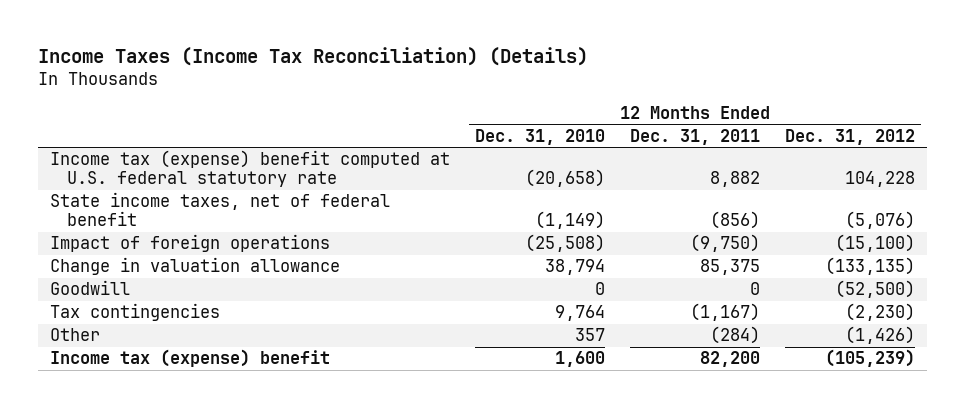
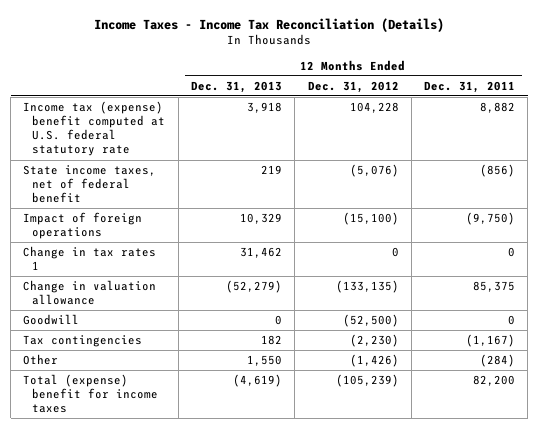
[38,47,589,67] Income Taxes (Income Tax Reconciliation) (Details) -> [94,17,445,32] Income Taxes - Income Tax Reconciliation (Details)
[475,128,606,145] Dec. 31, 2010 -> none
none -> [190,80,282,93] Dec. 31, 2013
none -> [23,246,157,271] Change in tax rates 1
[50,349,331,368] Income tax (expense) benefit -> [23,374,159,414] Total (expense) benefit for income taxes

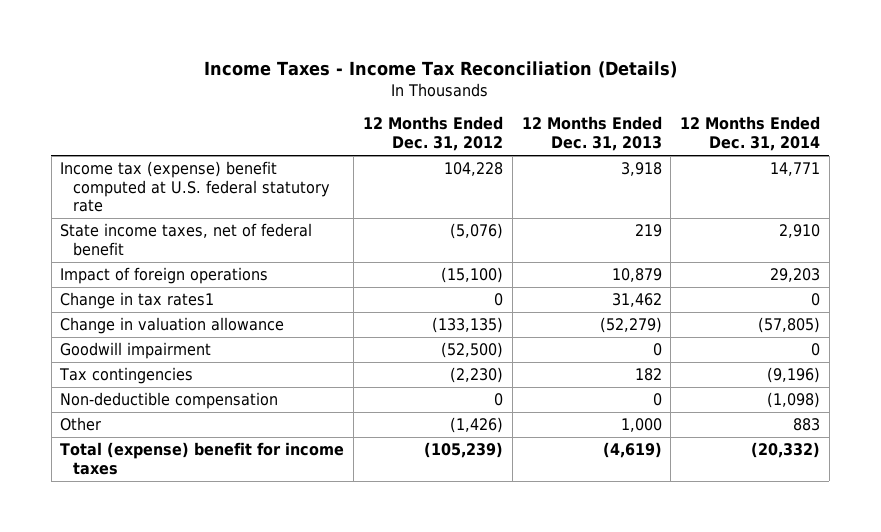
[424,80,516,93] Dec. 31, 2011 -> none
none -> [680,116,821,151] 12 Months Ended Dec. 31, 2014
[239,213,282,225] 10,329 -> [611,268,662,283] 10,879
[23,246,157,271] Change in tax rates 1 -> [60,292,215,310] Change in tax rates1
[23,314,80,326] Goodwill -> [60,342,212,360] Goodwill impairment
none -> [60,392,279,410] Non-deductible compensation
[246,355,282,367] 1,550 -> [620,418,662,433] 1,000

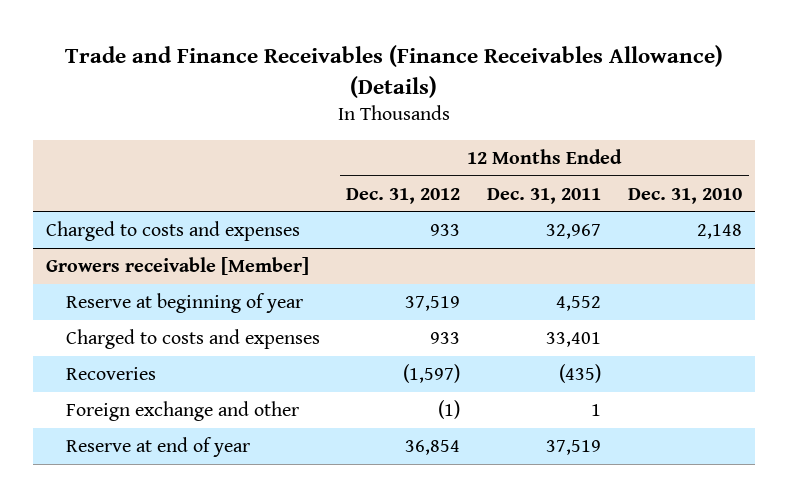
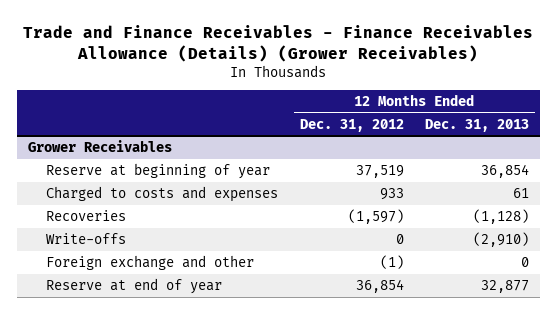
[65,45,724,98] Trade and Finance Receivables (Finance Receivables Allowance) (Details) -> [23,24,534,62] Trade and Finance Receivables - Finance Receivables Allowance (Details) (Grower Receivables)
[487,187,602,204] Dec. 31, 2011 -> none
[627,187,742,204] Dec. 31, 2010 -> none
none -> [425,118,530,132] Dec. 31, 2013
[46,220,301,241] Charged to costs and expenses -> none
[46,256,310,275] Growers receivable [Member] -> none
none -> [27,140,172,153] Grower Receivables
none -> [46,233,127,245] Write-offs

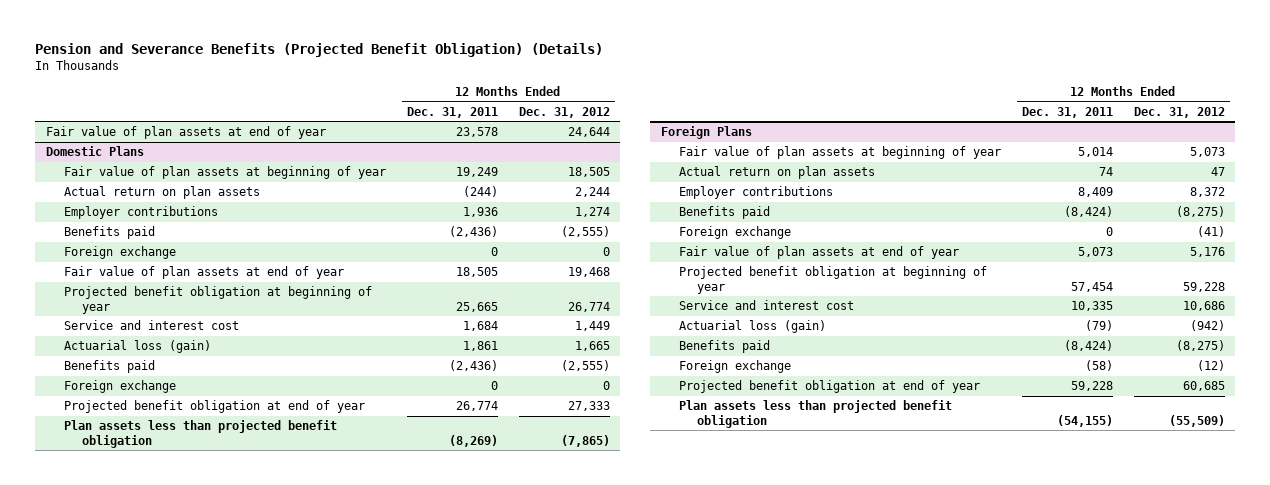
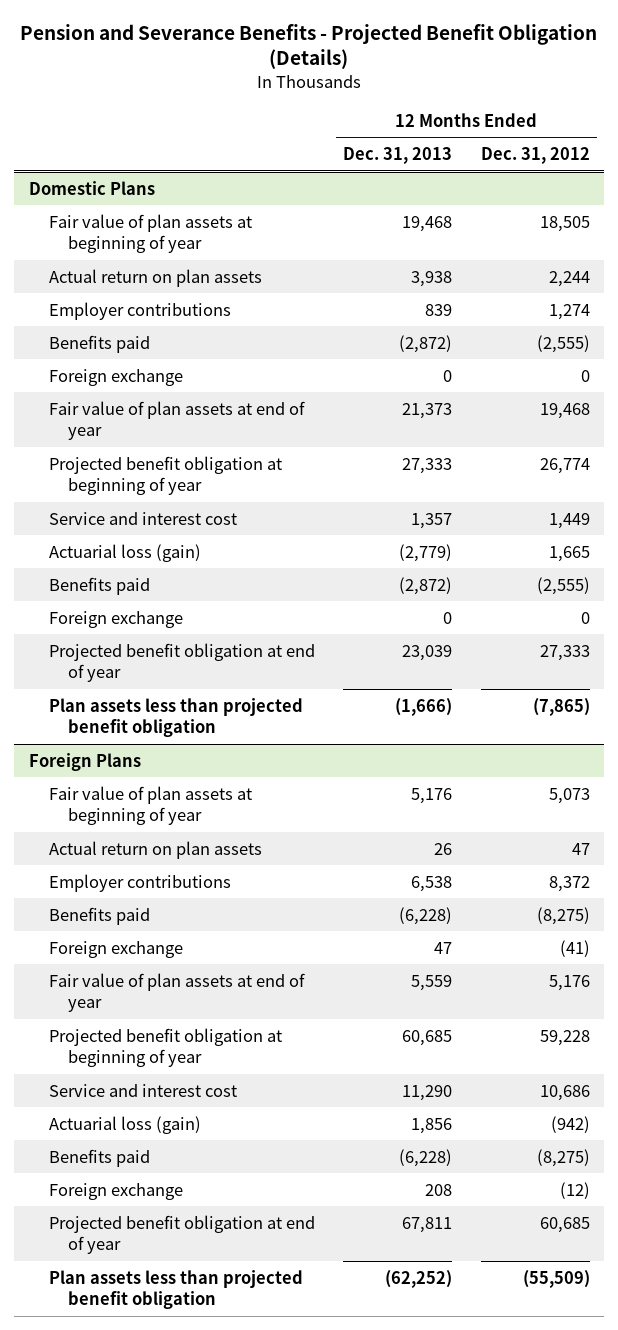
[35,42,604,57] Pension and Severance Benefits (Projected Benefit Obligation) (Details) -> [20,23,598,70] Pension and Severance Benefits - Projected Benefit Obligation (Details)
[406,106,498,118] Dec. 31, 2011 -> none
none -> [343,146,453,164] Dec. 31, 2013
[45,126,326,140] Fair value of plan assets at end of year -> none

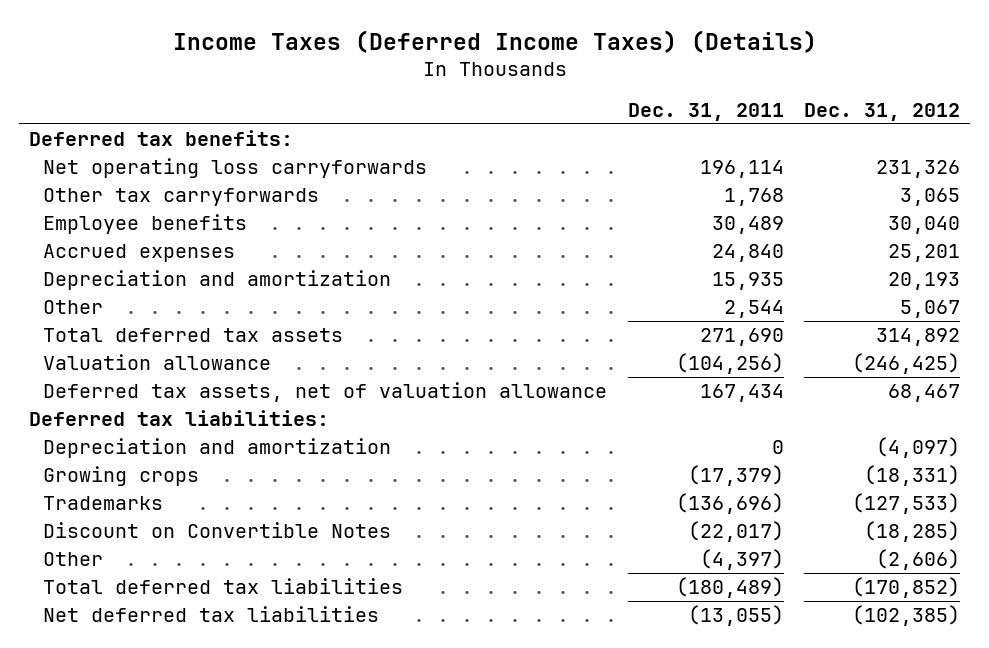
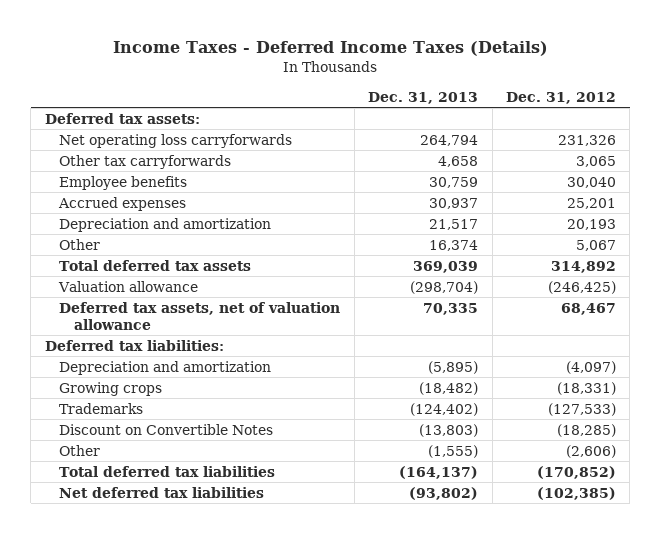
[172,29,817,53] Income Taxes (Deferred Income Taxes) (Details) -> [113,40,549,56] Income Taxes - Deferred Income Taxes (Details)
[627,102,784,121] Dec. 31, 2011 -> none
none -> [368,91,479,104] Dec. 31, 2013
[29,130,294,147] Deferred tax benefits: -> [44,112,200,124] Deferred tax assets:

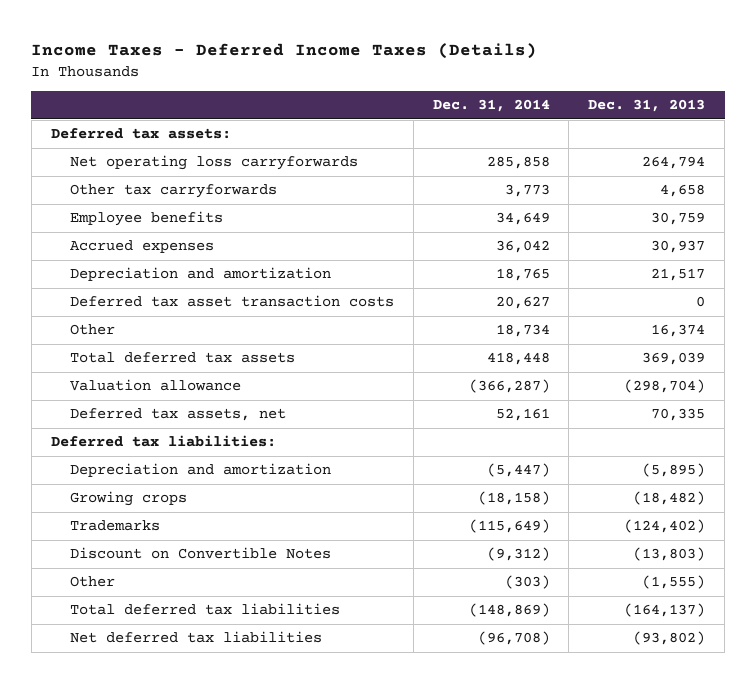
[505,91,616,104] Dec. 31, 2012 -> none
none -> [432,99,550,113] Dec. 31, 2014
none -> [69,295,394,308] Deferred tax asset transaction costs
[59,301,341,330] Deferred tax assets, net of valuation allowance -> [69,408,286,422] Deferred tax assets, net

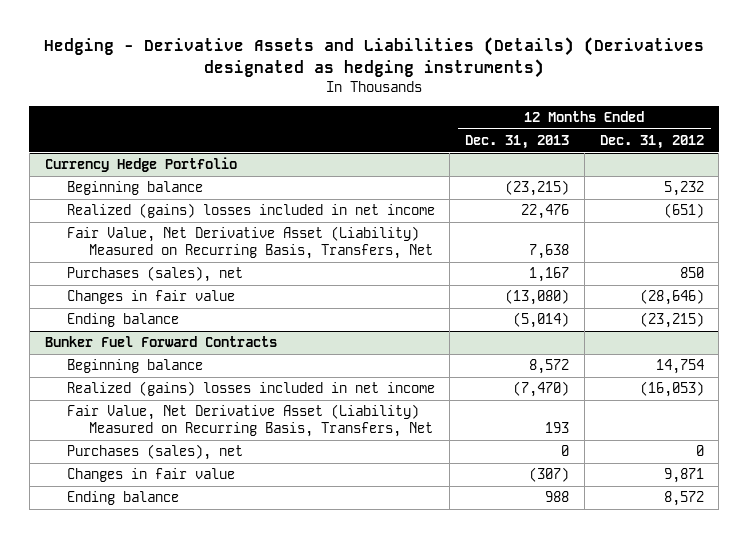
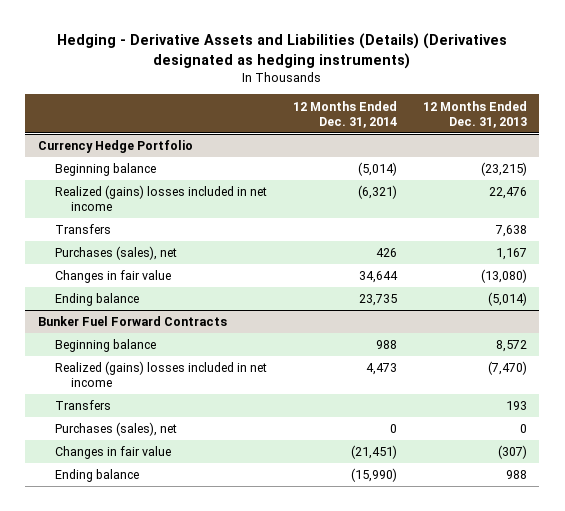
[599,135,704,150] Dec. 31, 2012 -> none
none -> [292,100,397,128] 12 Months Ended Dec. 31, 2014
[66,226,433,259] Fair Value, Net Derivative Asset (Liability) Measured on Recurring Basis, Transfers, Net -> [54,224,111,235] Transfers
[66,404,433,437] Fair Value, Net Derivative Asset (Liability) Measured on Recurring Basis, Transfers, Net -> [54,400,111,411] Transfers

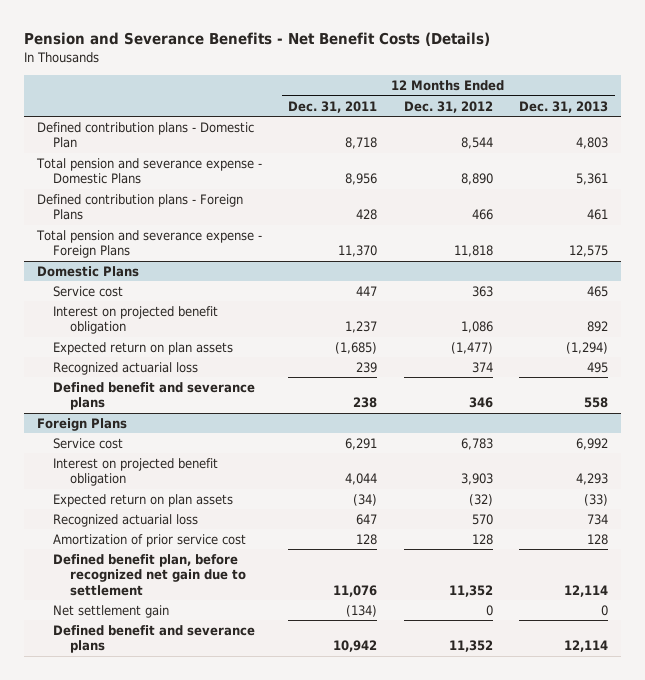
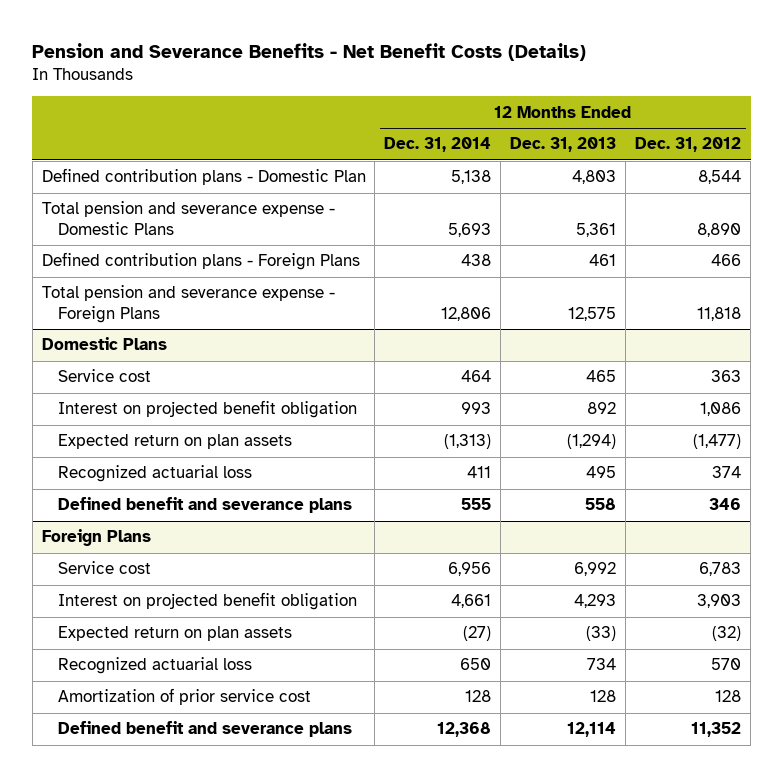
[288,100,378,113] Dec. 31, 2011 -> none
none -> [384,137,492,153] Dec. 31, 2014
[53,554,246,596] Defined benefit plan, before recognized net gain due to settlement -> none
[53,605,170,619] Net settlement gain -> none

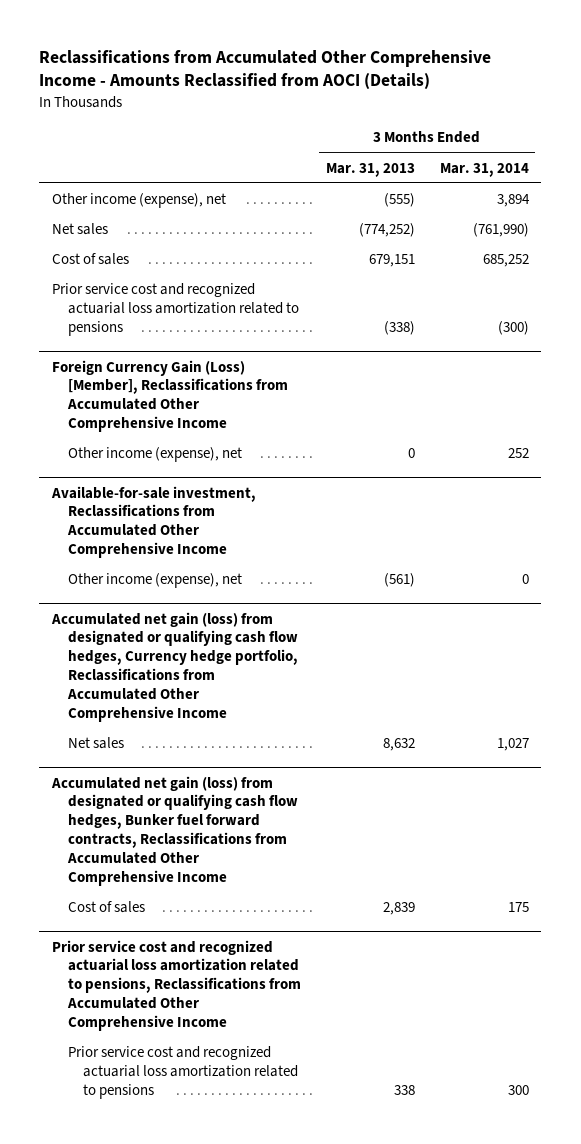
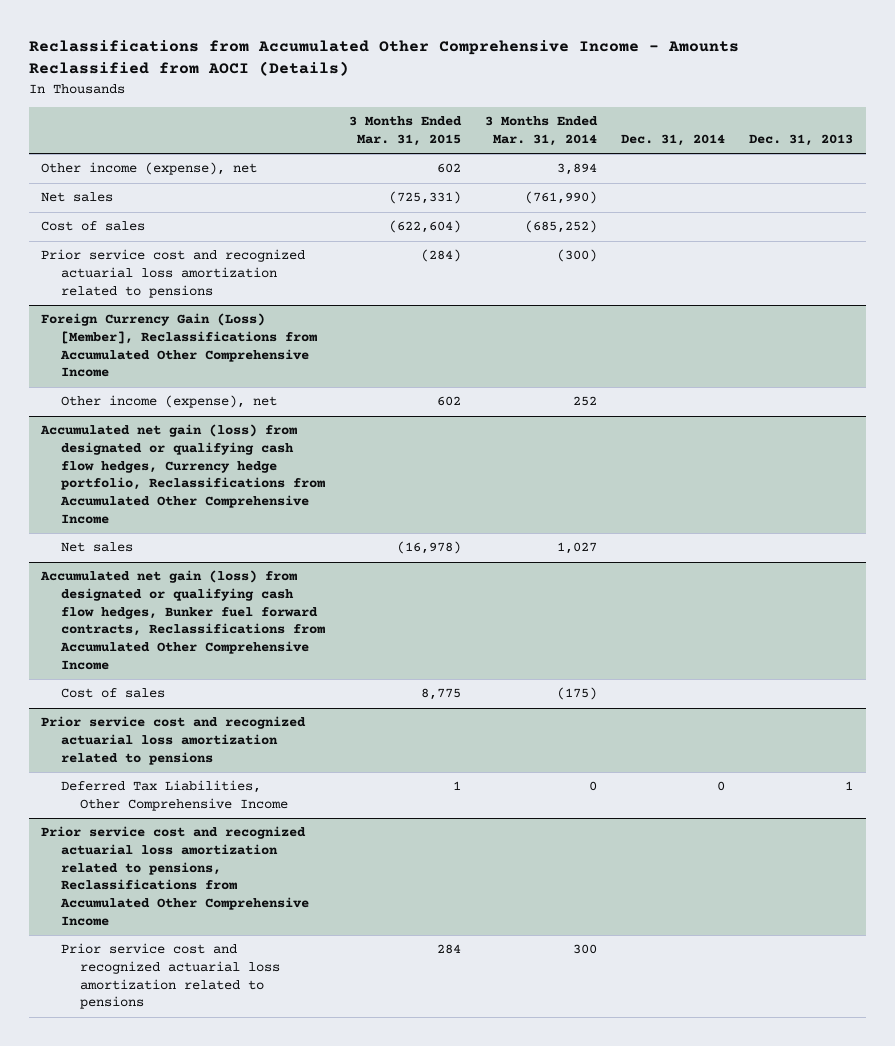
[325,162,415,177] Mar. 31, 2013 -> none
none -> [348,116,462,146] 3 Months Ended Mar. 31, 2015
none -> [621,133,726,146] Dec. 31, 2014
none -> [749,133,854,146] Dec. 31, 2013
[482,254,529,268] 685,252 -> [525,220,598,234] (685,252)
[50,485,256,559] Available-for-sale investment, Reclassifications from Accumulated Other Comprehensive Income -> none
[67,573,242,589] Other income (expense), net -> none
[507,902,529,913] 175 -> [557,687,598,701] (175)
none -> [41,716,307,765] Prior service cost and recognized actuarial loss amortization related to pensions
none -> [60,780,289,812] Deferred Tax Liabilities, Other Comprehensive Income

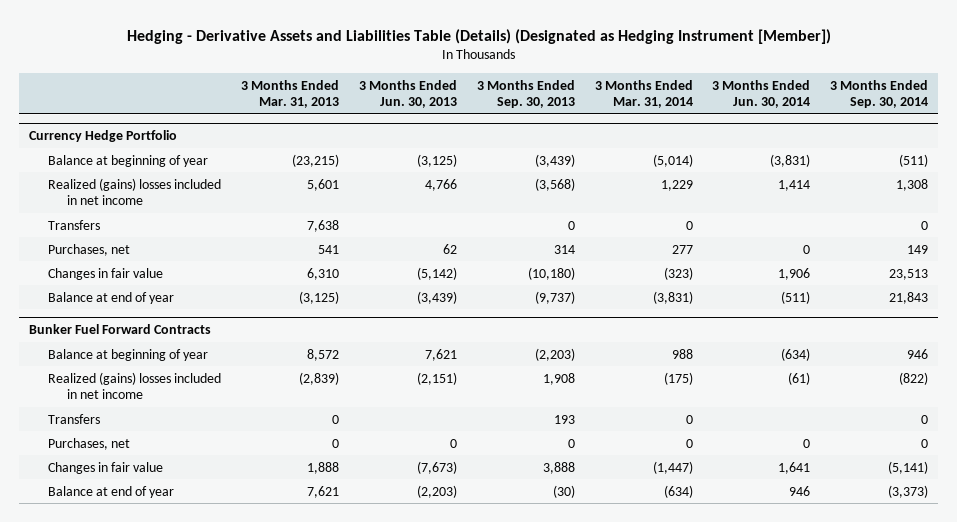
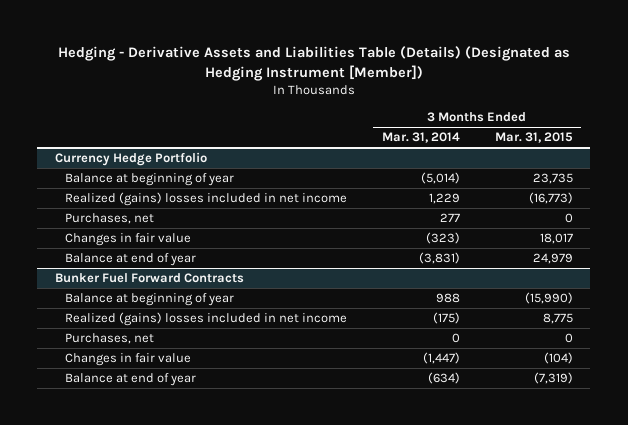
[240,79,339,109] 3 Months Ended Mar. 31, 2013 -> none
[358,79,457,109] 3 Months Ended Jun. 30, 2013 -> none
[476,79,575,109] 3 Months Ended Sep. 30, 2013 -> none
[712,79,811,109] 3 Months Ended Jun. 30, 2014 -> none
[830,79,929,109] 3 Months Ended Sep. 30, 2014 -> none
none -> [494,132,573,144] Mar. 31, 2015
[48,219,101,230] Transfers -> none
[48,413,101,424] Transfers -> none

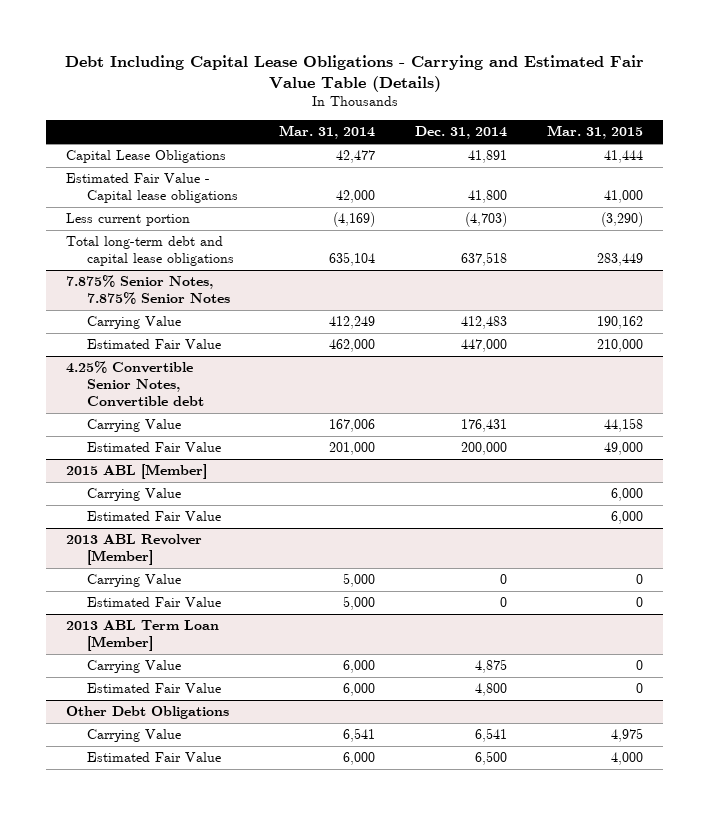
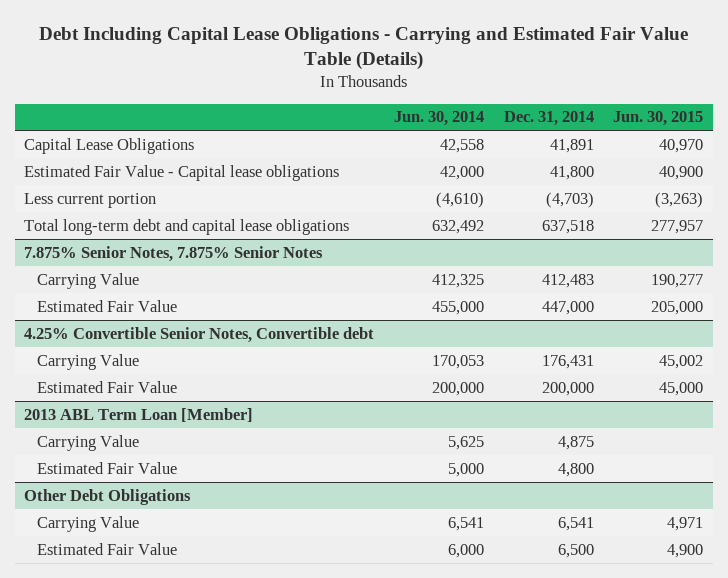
[278,125,375,140] Mar. 31, 2014 -> none
[547,125,644,140] Mar. 31, 2015 -> none
none -> [394,111,485,127] Jun. 30, 2014
none -> [613,111,704,127] Jun. 30, 2015
[66,464,208,480] 2015 ABL [Member] -> none
[87,488,182,502] Carrying Value -> none
[87,511,222,522] Estimated Fair Value -> none
[66,534,203,566] 2013 ABL Revolver [Member] -> none
[87,574,182,588] Carrying Value -> none
[87,597,222,608] Estimated Fair Value -> none

